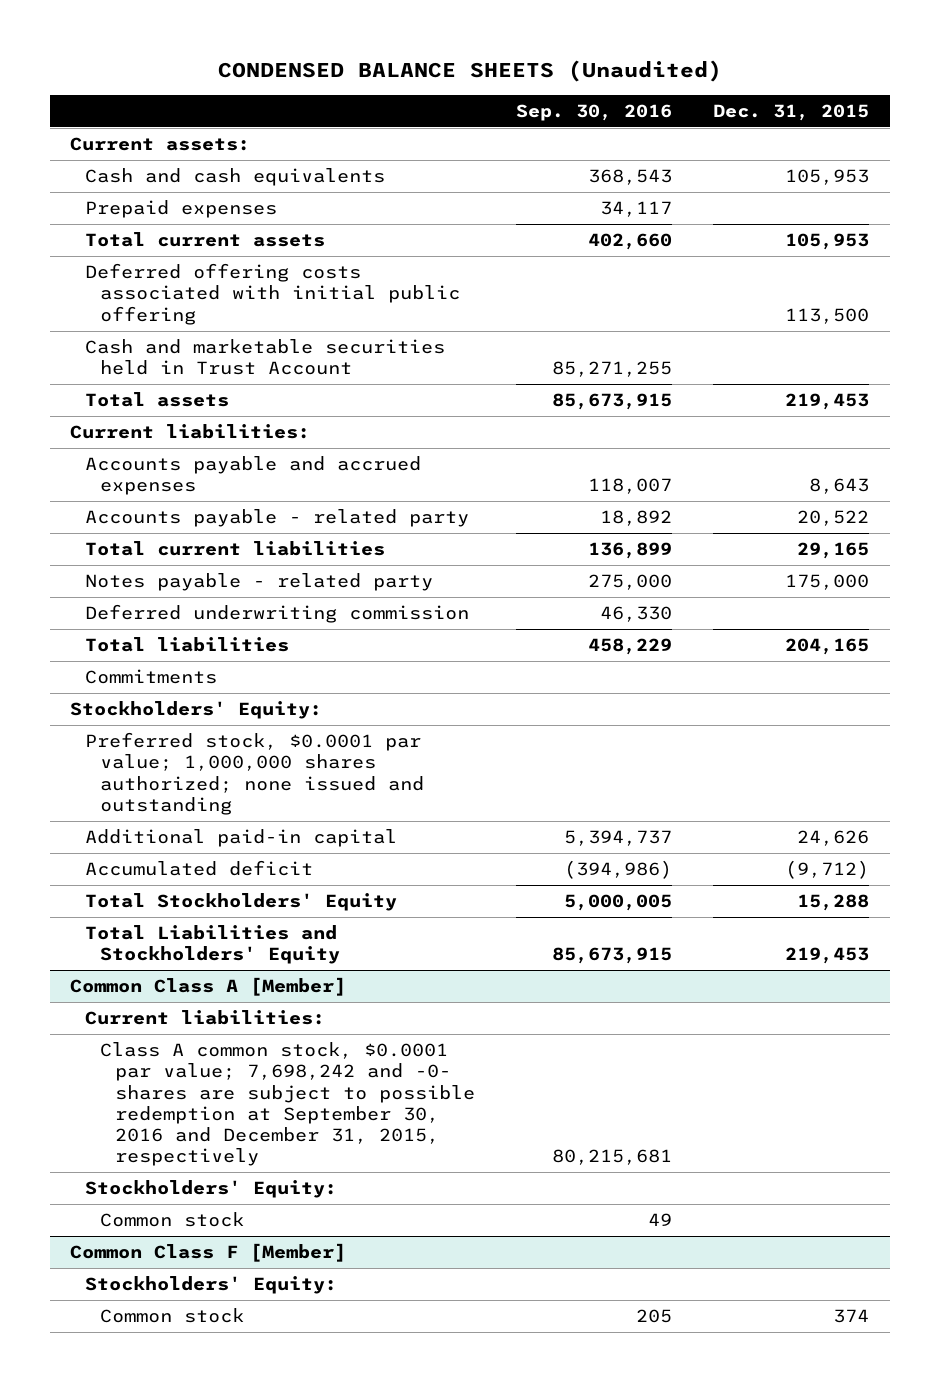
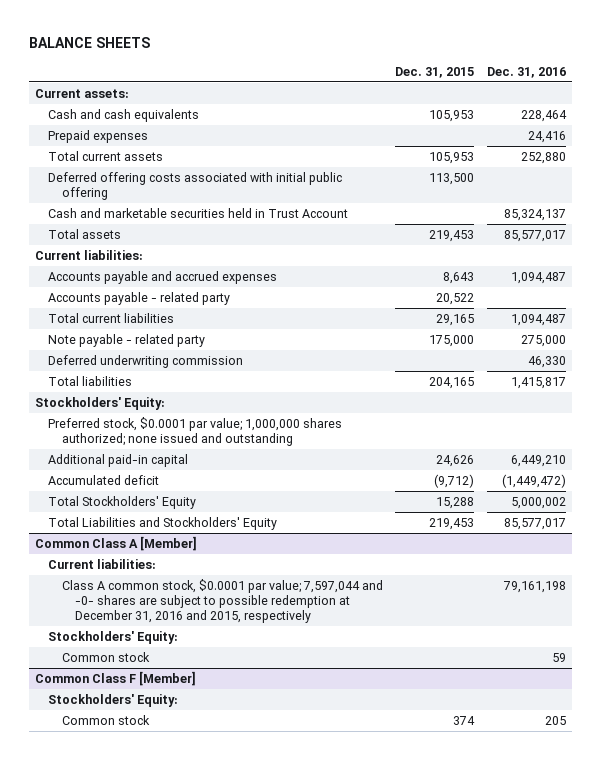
[217,59,722,82] CONDENSED BALANCE SHEETS (Unaudited) -> [28,37,150,49] BALANCE SHEETS
[515,103,672,121] Sep. 30, 2016 -> none
none -> [486,66,566,78] Dec. 31, 2016
[85,573,434,592] Notes payable - related party -> [48,334,206,348] Note payable - related party
[85,669,218,685] Commitments -> none
[99,1042,475,1166] Class A common stock, $0.0001 par value; 7,698,242 and -0- shares are subject to possible redemption at September 30, 2016 and December 31, 2015, respectively -> [61,579,383,623] Class A common stock, $0.0001 par value; 7,597,044 and -0- shares are subject to possible redemption at December 31, 2016 and 2015, respectively

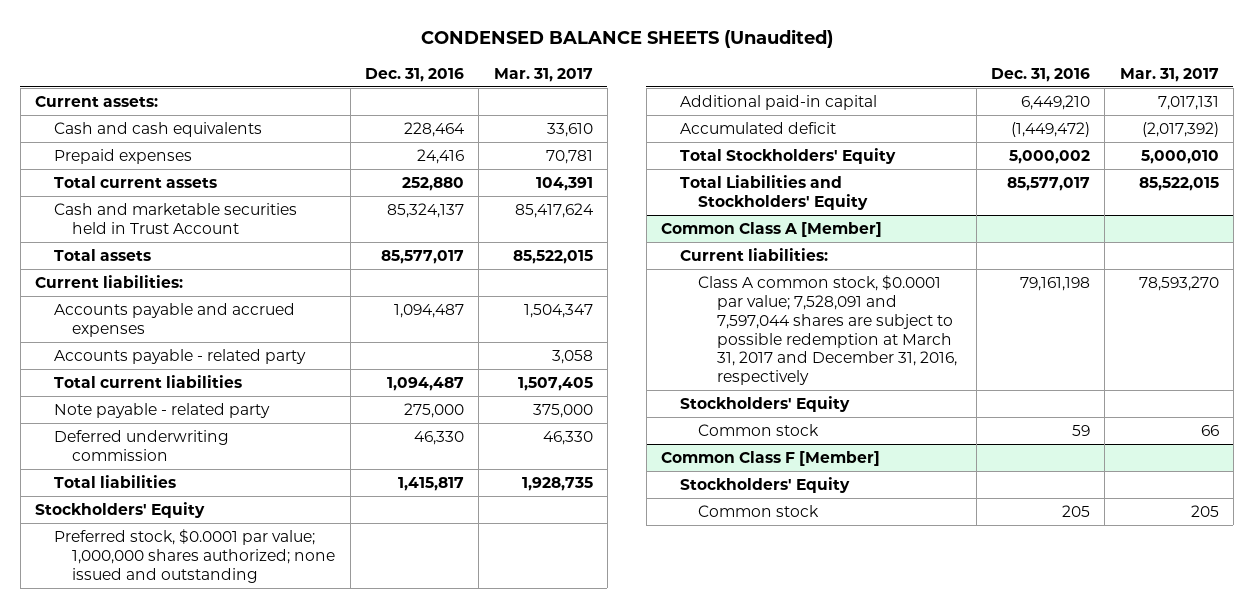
[28,37,150,49] BALANCE SHEETS -> [420,29,833,49] CONDENSED BALANCE SHEETS (Unaudited)
[395,66,475,78] Dec. 31, 2015 -> none
none -> [493,67,593,82] Mar. 31, 2017
[48,172,343,200] Deferred offering costs associated with initial public offering -> none
[35,397,166,411] Stockholders' Equity: -> [34,501,205,518] Stockholders' Equity
[61,579,383,623] Class A common stock, $0.0001 par value; 7,597,044 and -0- shares are subject to possible redemption at December 31, 2016 and 2015, respectively -> [698,274,958,386] Class A common stock, $0.0001 par value; 7,528,091 and 7,597,044 shares are subject to possible redemption at March 31, 2017 and December 31, 2016, respectively
[48,631,179,645] Stockholders' Equity: -> [679,395,850,412] Stockholders' Equity
[48,694,179,708] Stockholders' Equity: -> [679,476,850,493] Stockholders' Equity

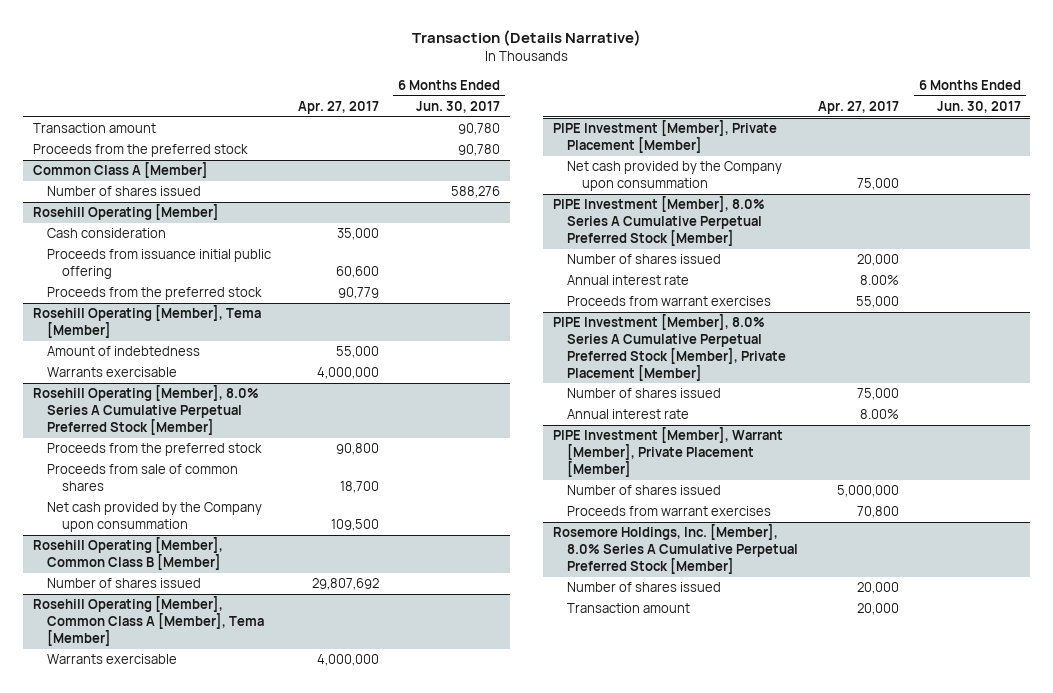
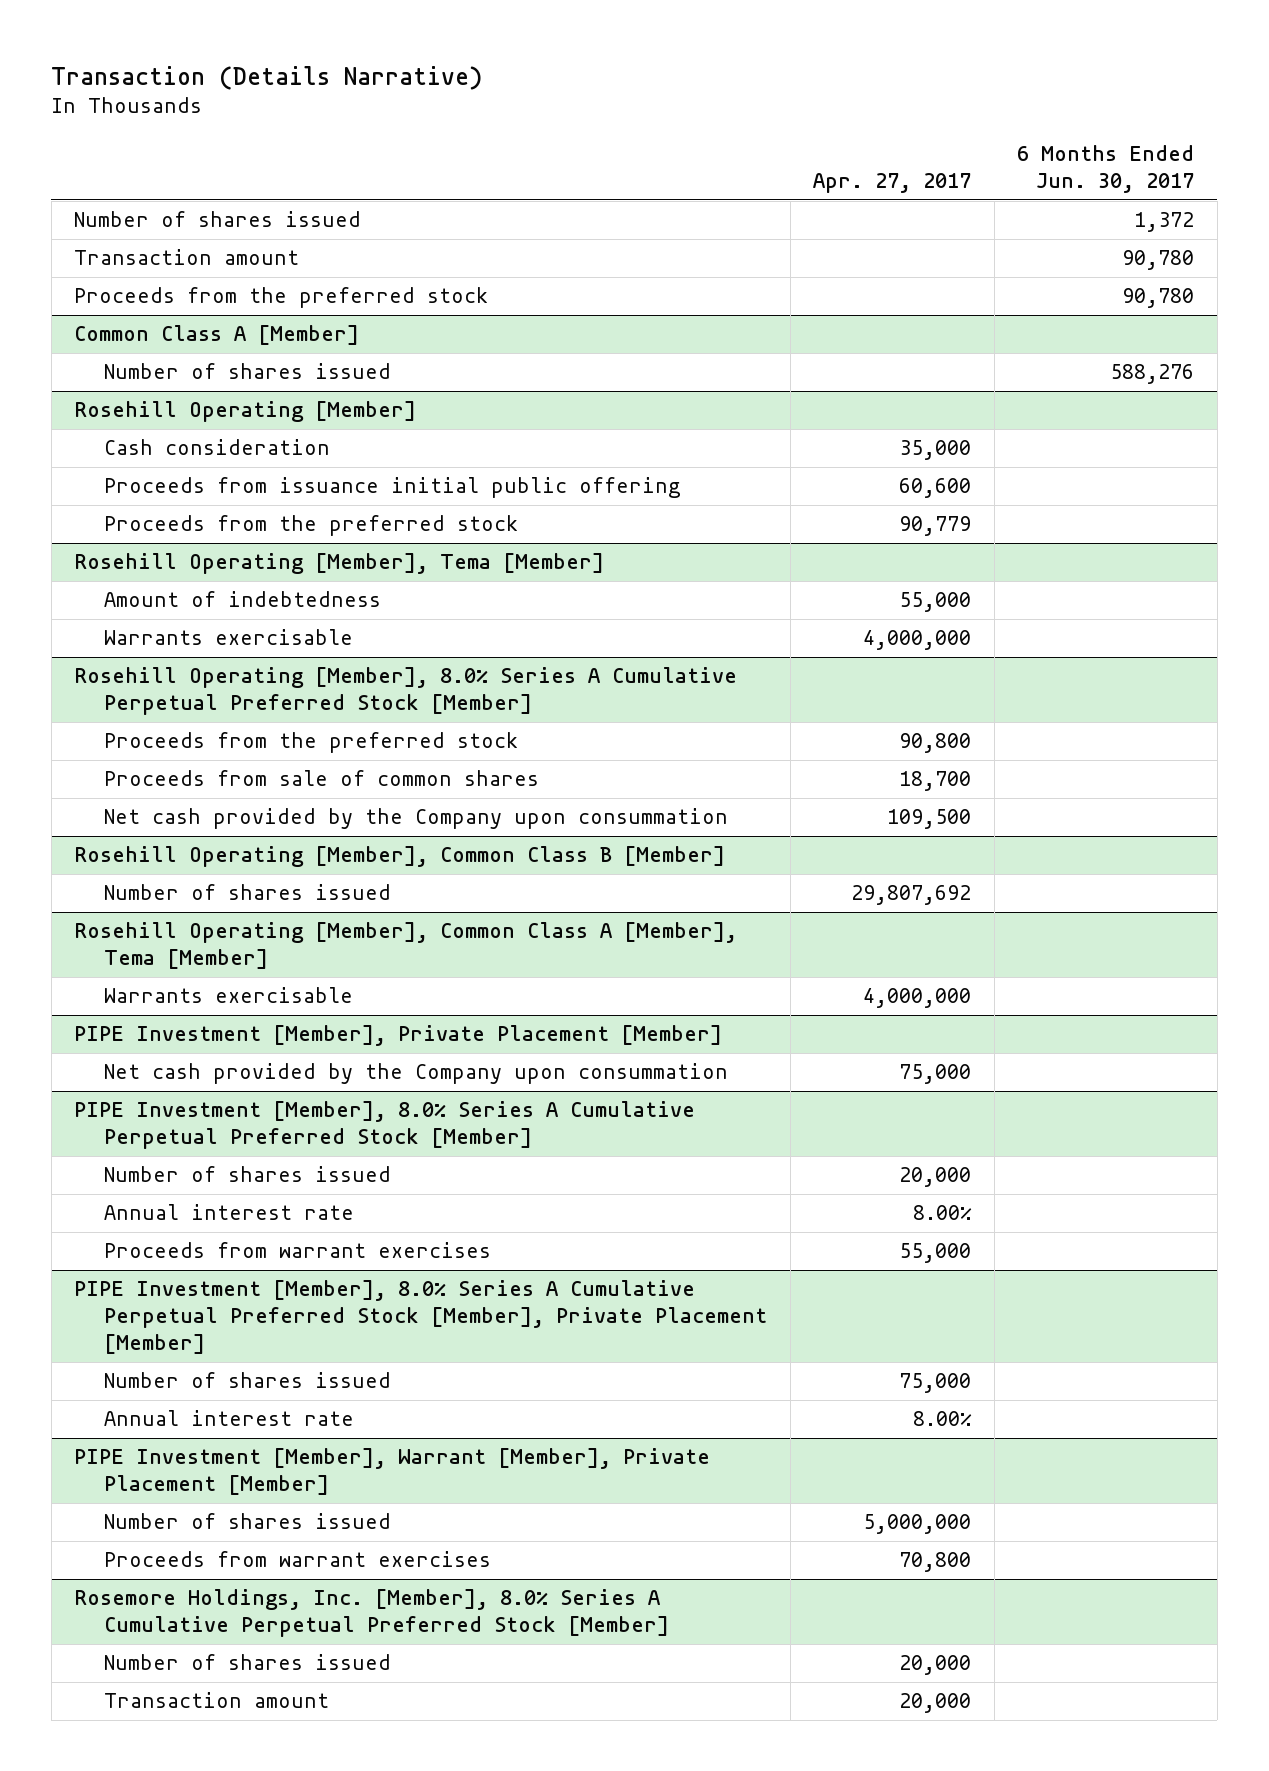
none -> [74,211,362,228] Number of shares issued

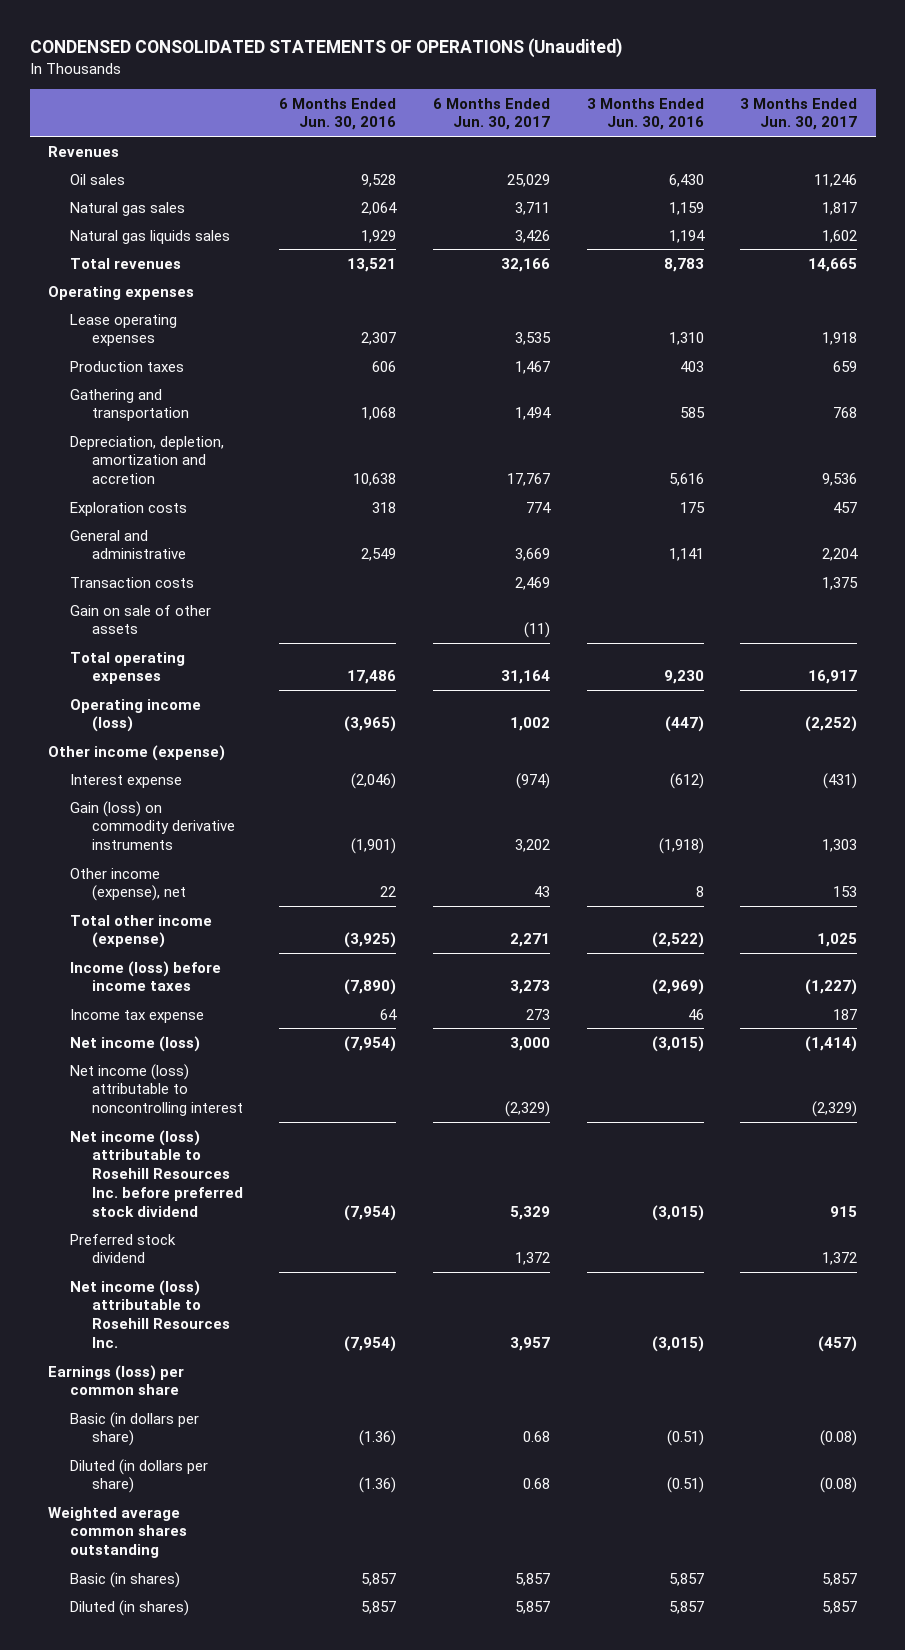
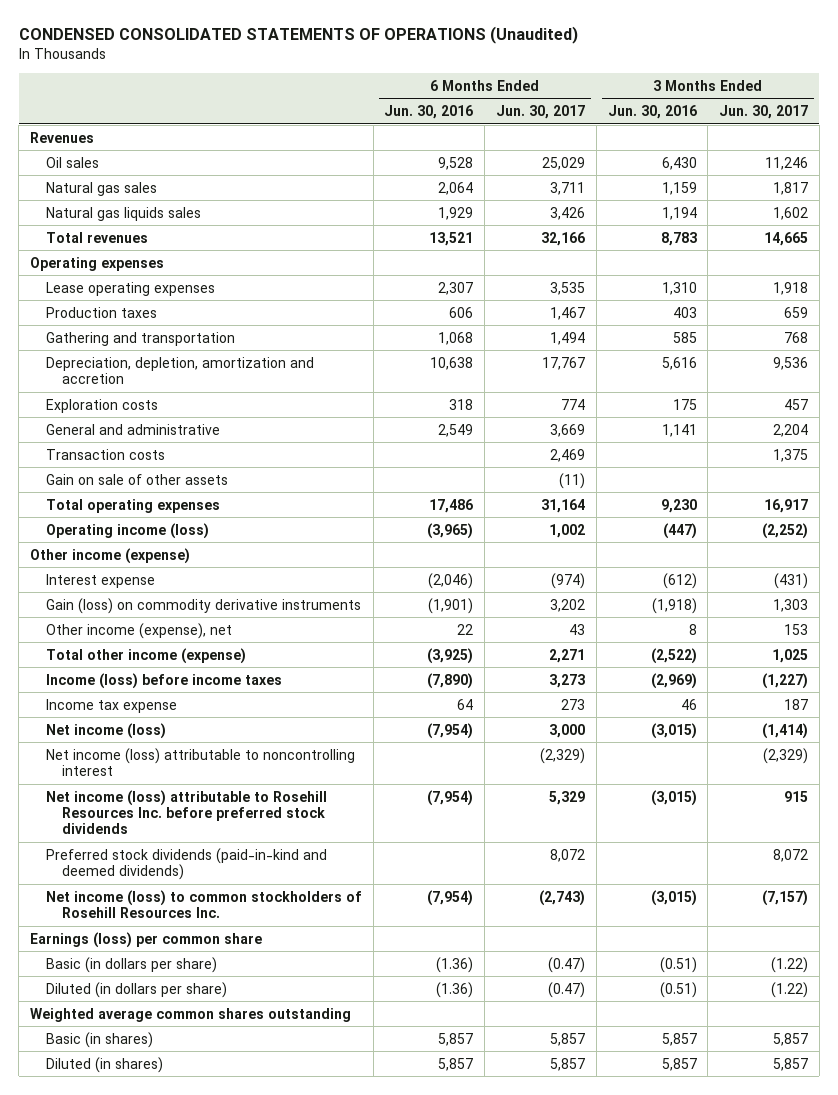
[69,1129,243,1217] Net income (loss) attributable to Rosehill Resources Inc. before preferred stock dividend -> [45,789,327,835] Net income (loss) attributable to Rosehill Resources Inc. before preferred stock dividends
[69,1233,176,1264] Preferred stock dividend -> [45,847,327,880] Preferred stock dividends (paid-in-kind and deemed dividends)
[514,1252,550,1266] 1,372 -> [549,848,585,862] 8,072
[822,1252,858,1266] 1,372 -> [773,848,809,862] 8,072
[69,1279,230,1348] Net income (loss) attributable to Rosehill Resources Inc. -> [45,889,362,918] Net income (loss) to common stockholders of Rosehill Resources Inc.
[509,1336,550,1351] 3,957 -> [538,889,585,906] (2,743)
[818,1335,858,1352] (457) -> [762,889,809,906] (7,157)
[522,1431,550,1443] 0.68 -> [547,956,585,973] (0.47)
[820,1430,858,1447] (0.08) -> [771,956,809,973] (1.22)
[522,1478,550,1490] 0.68 -> [547,981,585,998] (0.47)
[820,1477,858,1494] (0.08) -> [771,981,809,998] (1.22)

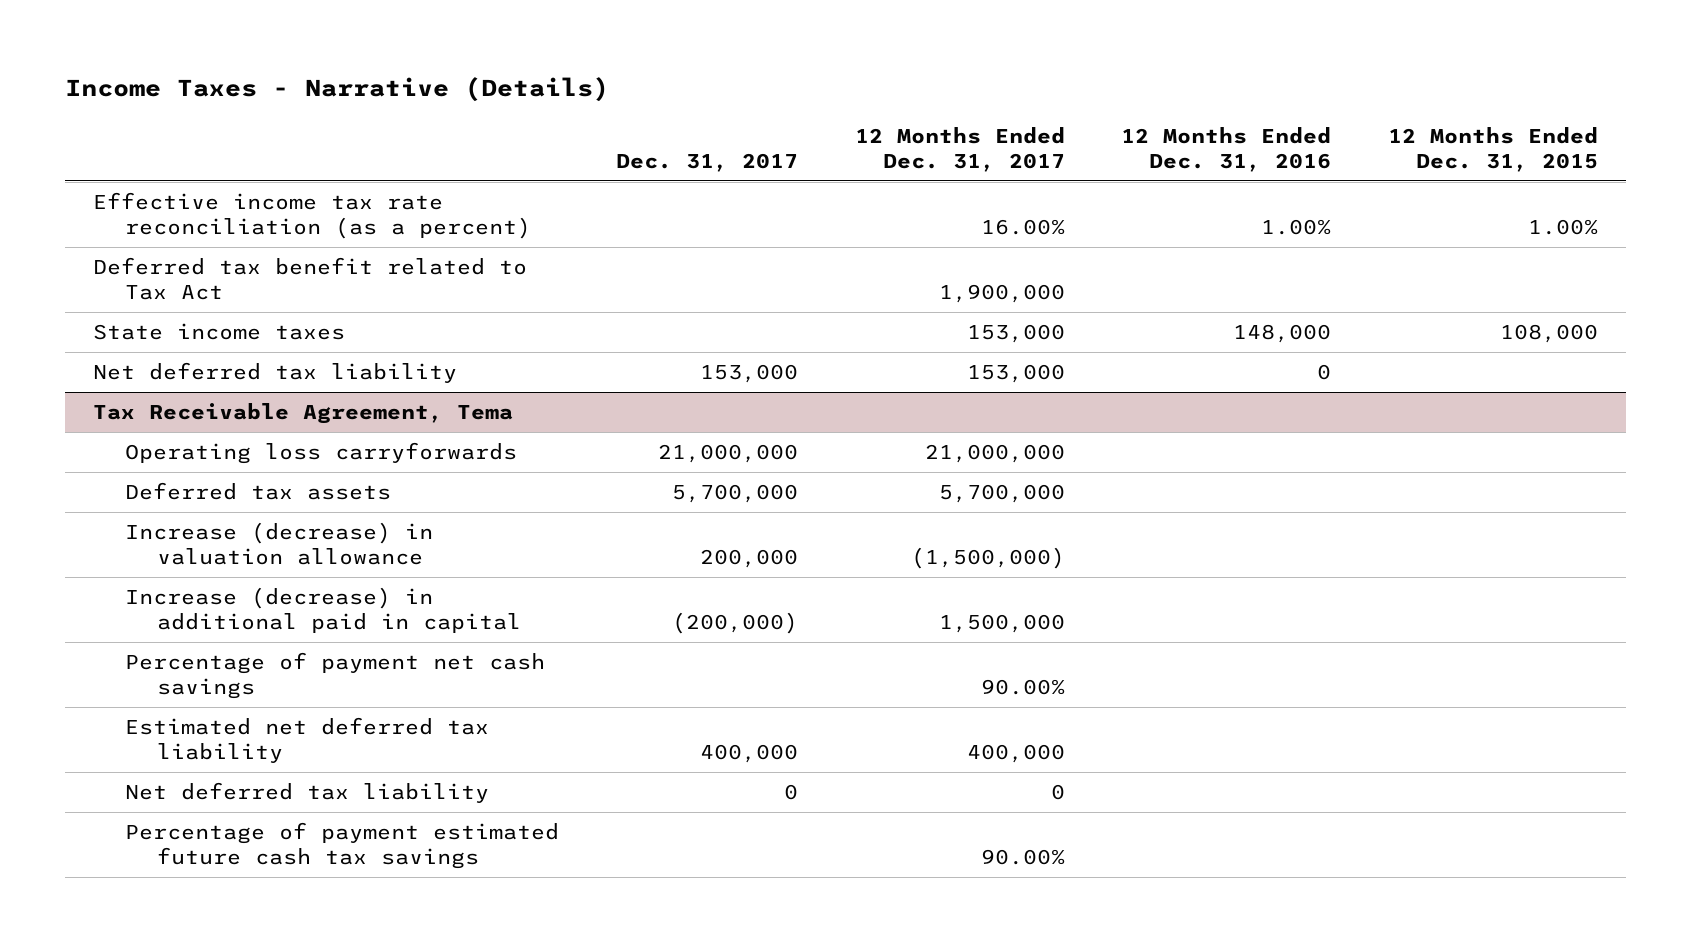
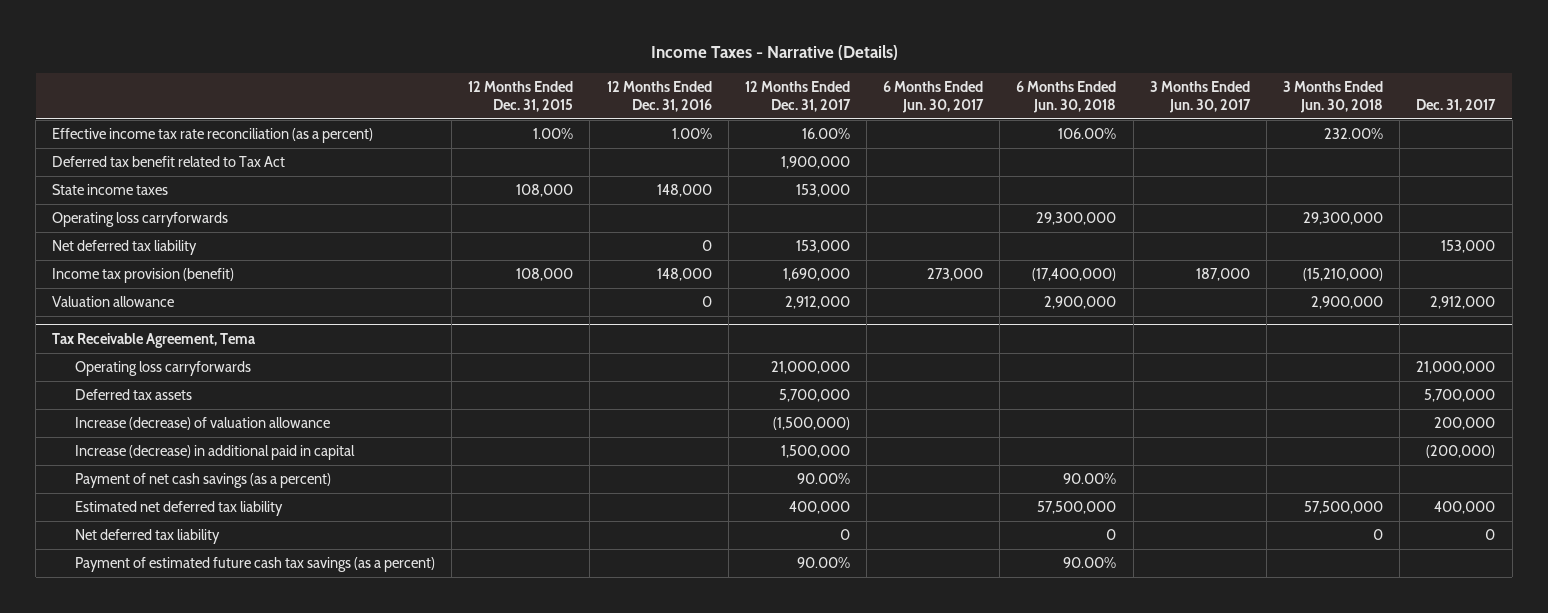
none -> [883,81,985,113] 6 Months Ended Jun. 30, 2017
none -> [1016,81,1117,113] 6 Months Ended Jun. 30, 2018
none -> [1149,81,1251,113] 3 Months Ended Jun. 30, 2017
none -> [1283,81,1384,113] 3 Months Ended Jun. 30, 2018
none -> [52,212,229,228] Operating loss carryforwards
none -> [52,268,235,284] Income tax provision (benefit)
none -> [52,296,175,308] Valuation allowance
[125,522,434,565] Increase (decrease) in valuation allowance -> [74,417,330,431] Increase (decrease) of valuation allowance
[125,652,546,699] Percentage of payment net cash savings -> [74,473,331,489] Payment of net cash savings (as a percent)
[125,822,560,869] Percentage of payment estimated future cash tax savings -> [74,557,435,573] Payment of estimated future cash tax savings (as a percent)

